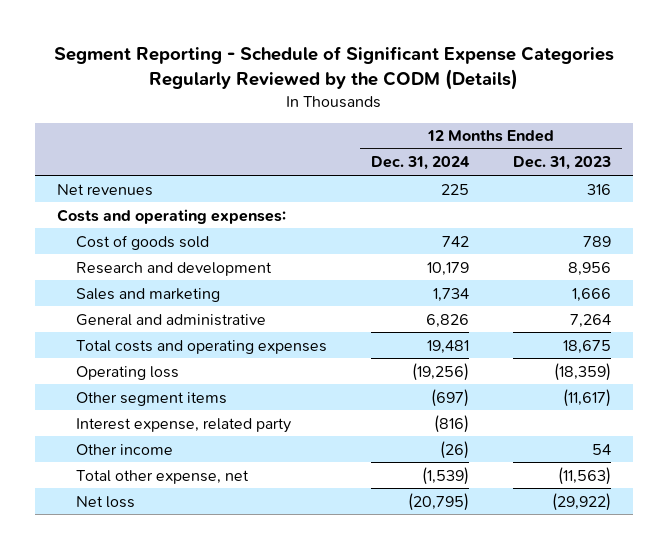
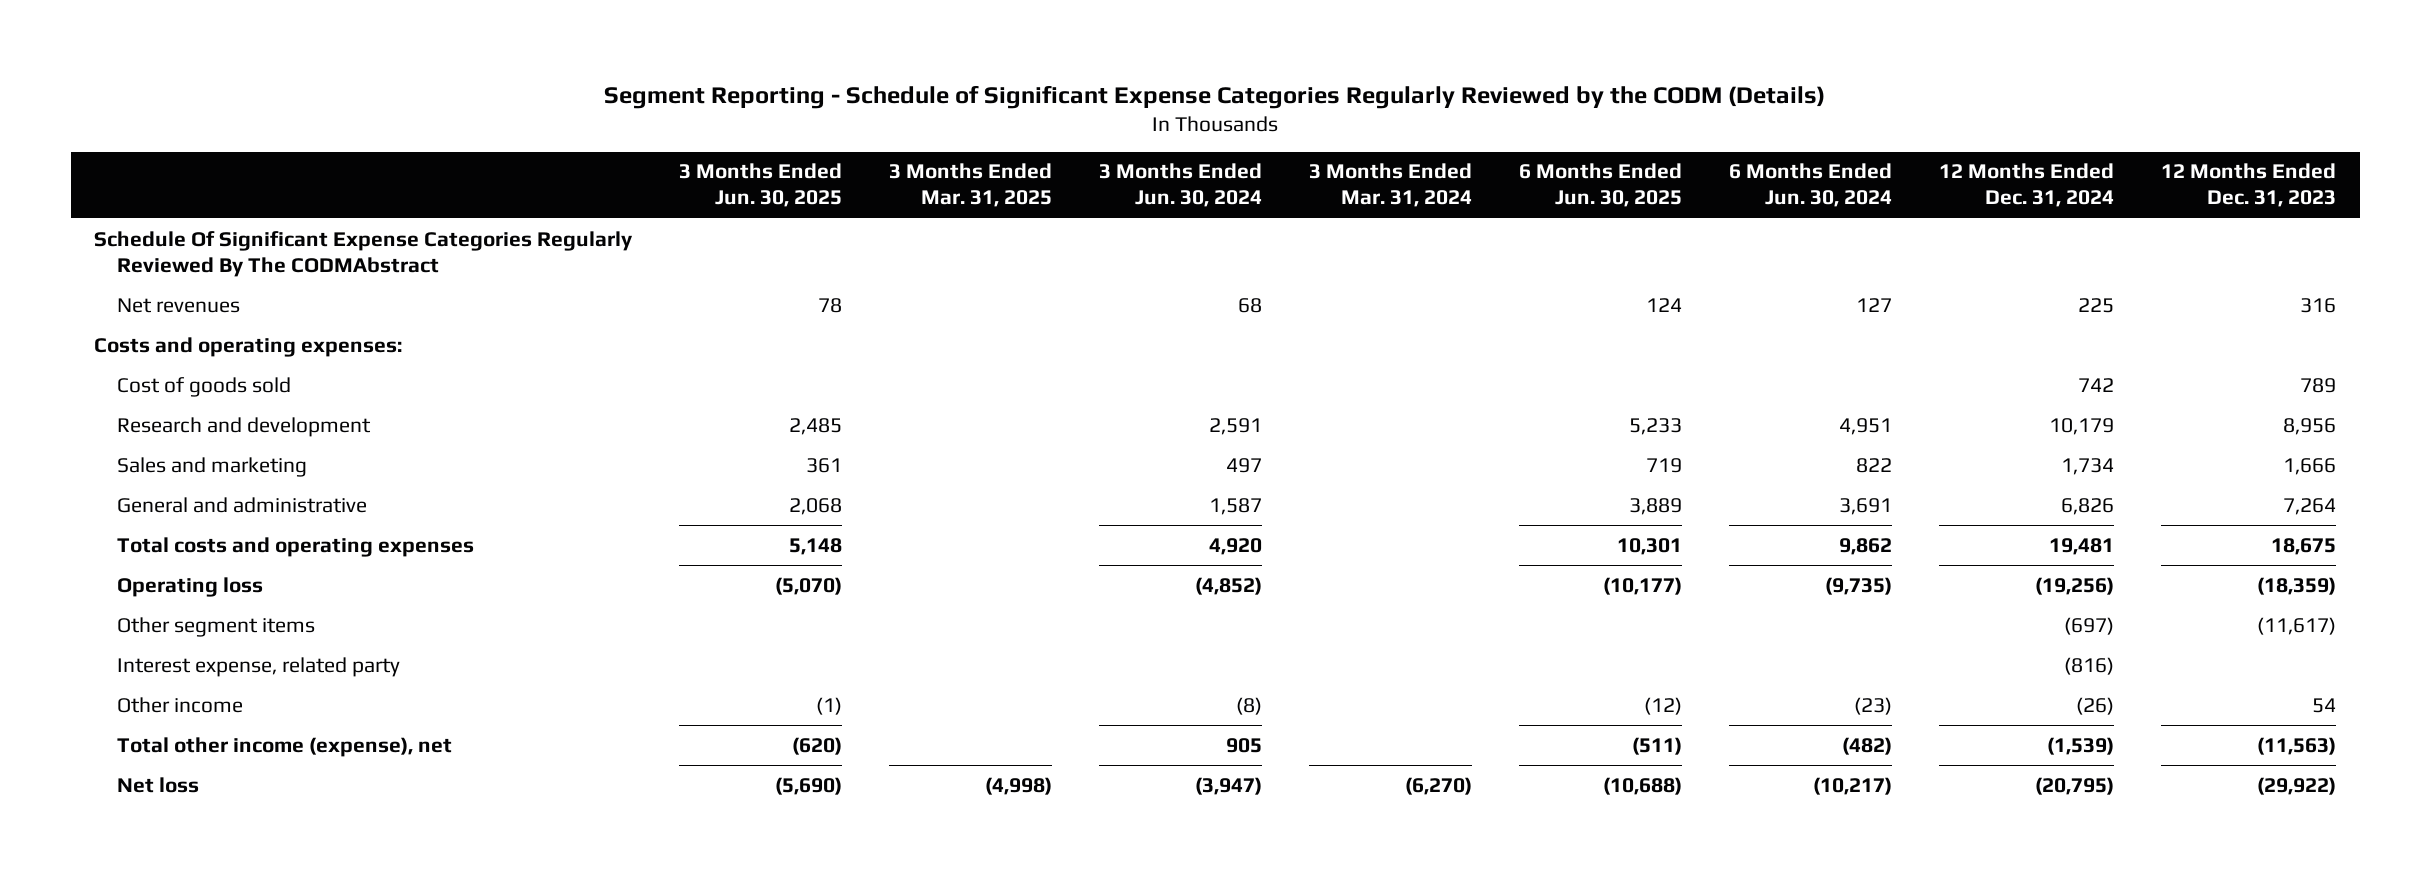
none -> [679,163,843,208] 3 Months Ended Jun. 30, 2025
none -> [889,163,1053,208] 3 Months Ended Mar. 31, 2025
none -> [1099,163,1263,208] 3 Months Ended Jun. 30, 2024
none -> [1309,163,1473,208] 3 Months Ended Mar. 31, 2024
none -> [1519,163,1683,208] 6 Months Ended Jun. 30, 2025
none -> [1729,163,1893,208] 6 Months Ended Jun. 30, 2024
none -> [94,230,634,277] Schedule Of Significant Expense Categories Regularly Reviewed By The CODMAbstract
[76,469,250,484] Total other expense, net -> [116,736,452,757] Total other income (expense), net

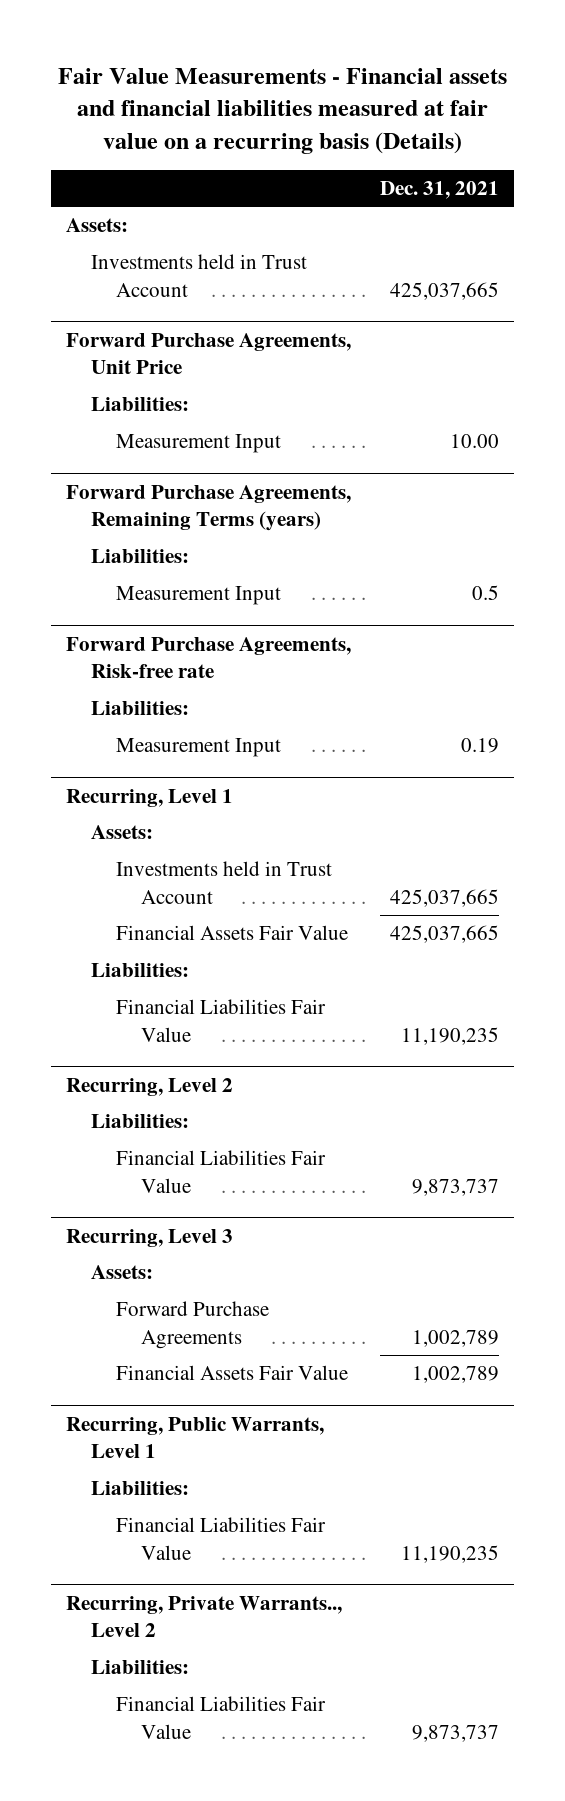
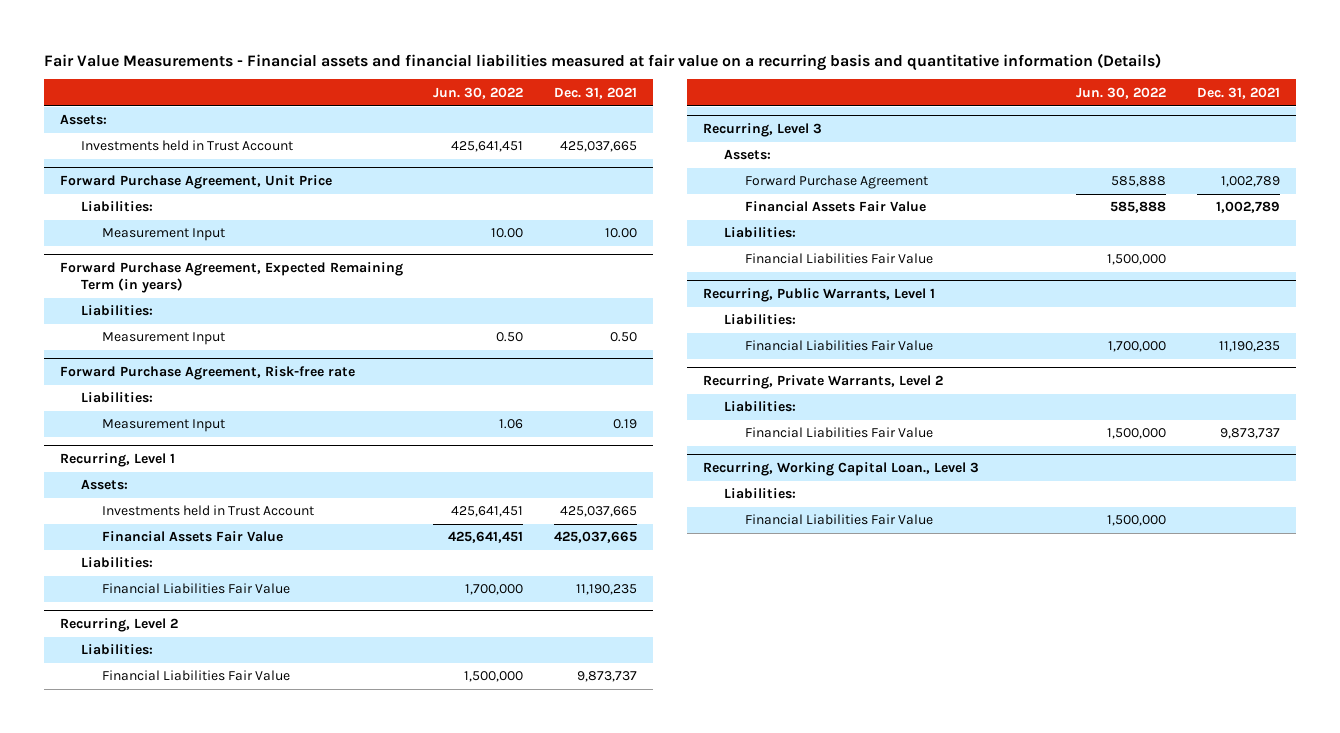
[57,67,507,154] Fair Value Measurements - Financial assets and financial liabilities measured at fair value on a recurring basis (Details) -> [44,52,1162,71] Fair Value Measurements - Financial assets and financial liabilities measured at fair value on a recurring basis and quantitative information (Details)
none -> [433,86,524,99] Jun. 30, 2022
[65,332,351,375] Forward Purchase Agreements, Unit Price -> [59,174,332,189] Forward Purchase Agreement, Unit Price
[65,484,351,532] Forward Purchase Agreements, Remaining Terms (years) -> [59,261,403,294] Forward Purchase Agreement, Expected Remaining Term (in years)
[472,585,500,601] 0.5 -> [610,332,638,343] 0.50
[65,636,351,679] Forward Purchase Agreements, Risk-free rate -> [59,365,355,380] Forward Purchase Agreement, Risk-free rate
[116,1301,270,1349] Forward Purchase Agreements -> [745,175,929,190] Forward Purchase Agreement
none -> [723,227,796,239] Liabilities:
none -> [745,253,934,265] Financial Liabilities Fair Value
[65,1595,342,1638] Recurring, Private Warrants.., Level 2 -> [702,374,943,389] Recurring, Private Warrants, Level 2
none -> [702,461,979,476] Recurring, Working Capital Loan., Level 3
none -> [723,488,796,500] Liabilities:
none -> [745,514,934,526] Financial Liabilities Fair Value

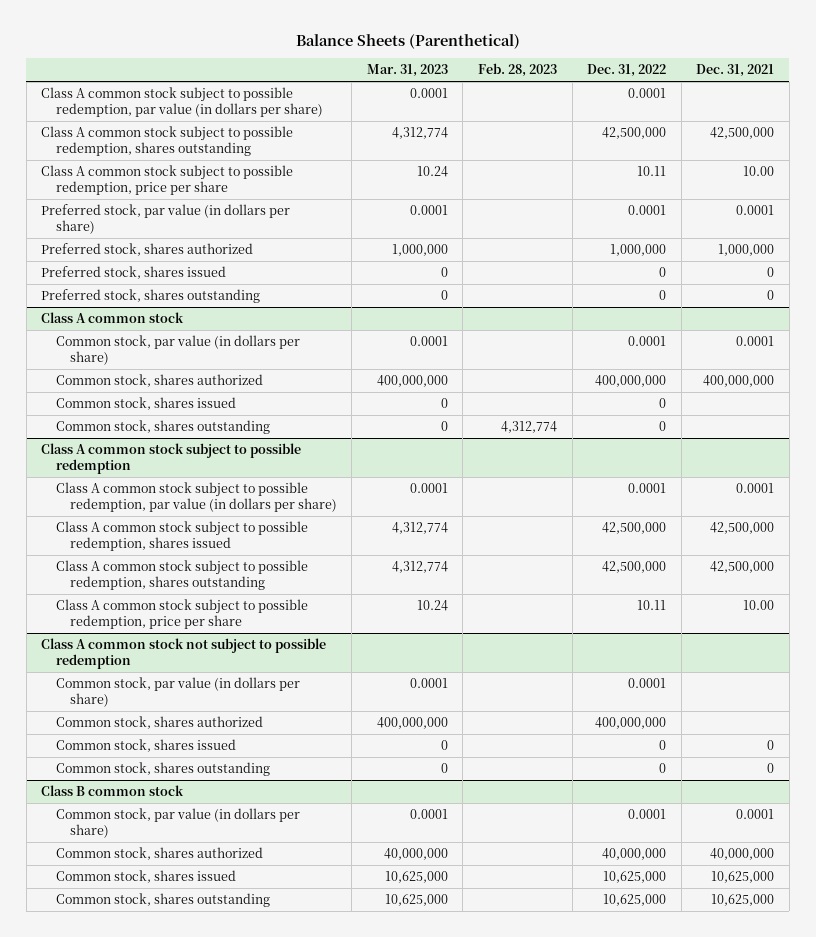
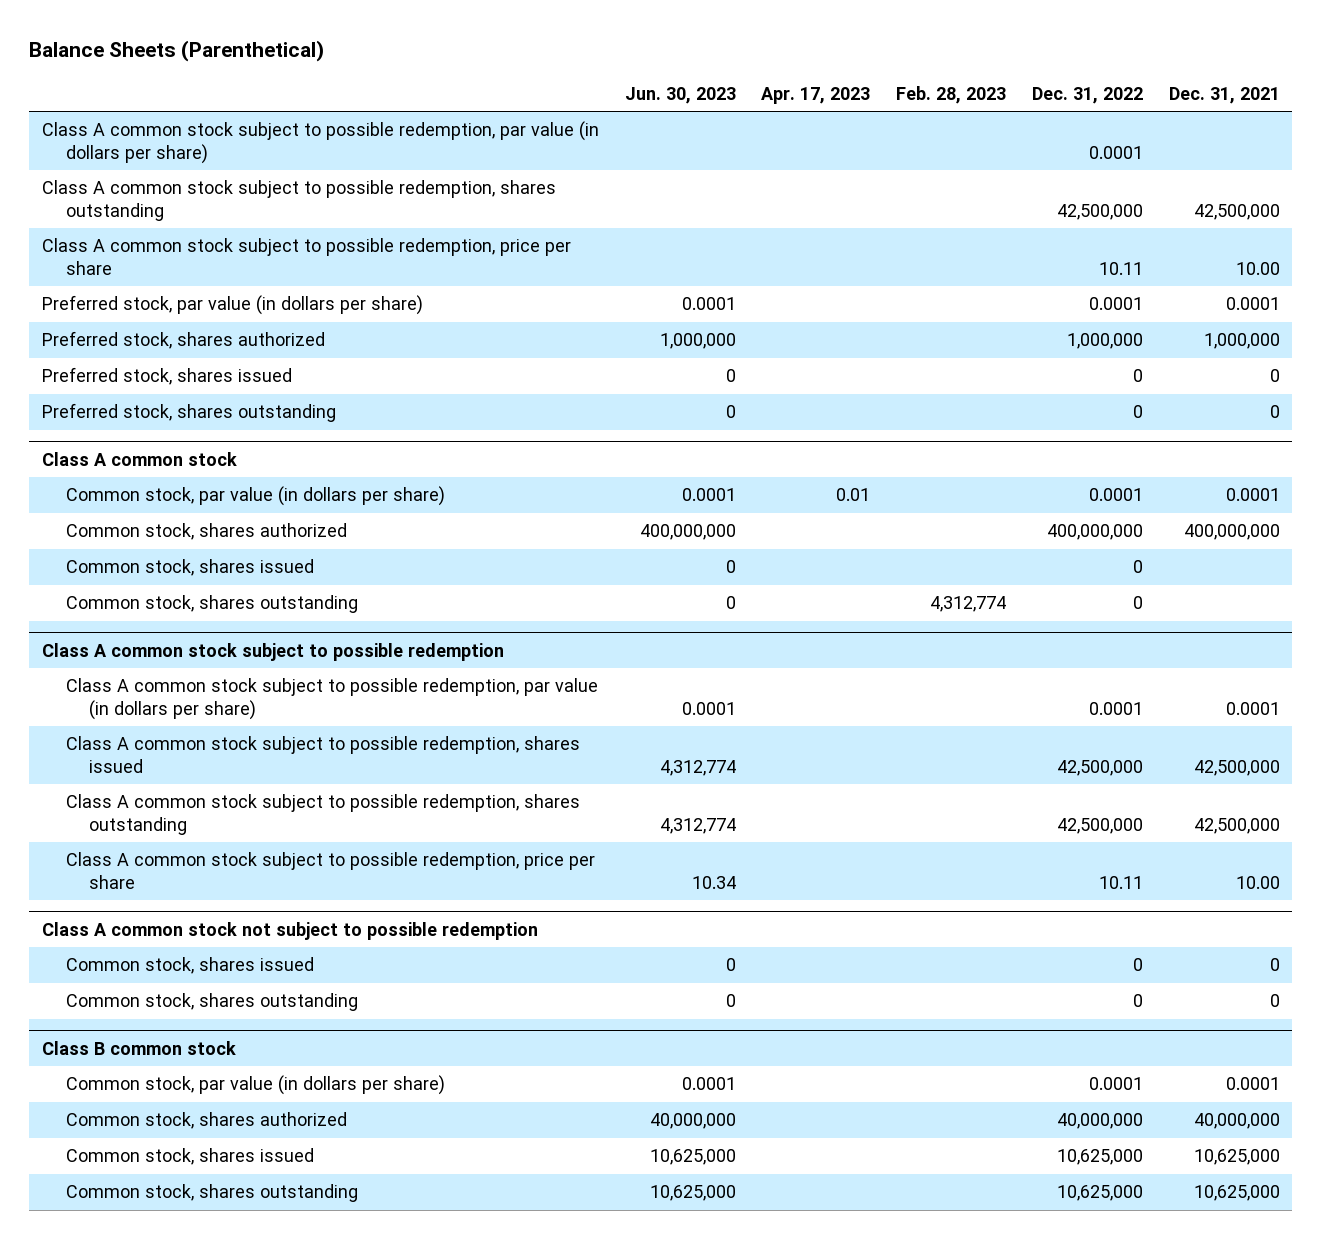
[366,64,448,78] Mar. 31, 2023 -> none
none -> [624,86,736,104] Jun. 30, 2023
none -> [761,86,871,104] Apr. 17, 2023
[55,677,300,707] Common stock, par value (in dollars per share) -> none
[55,716,263,730] Common stock, shares authorized -> none

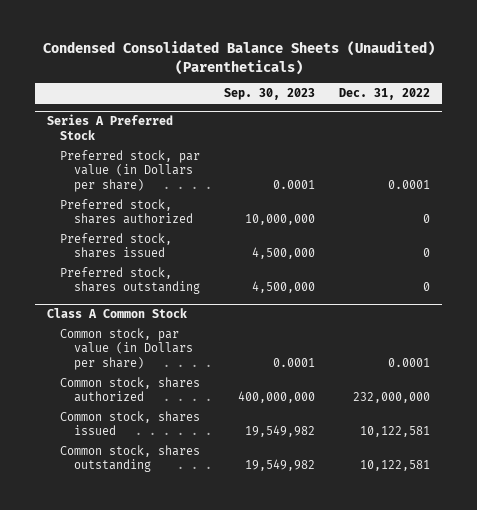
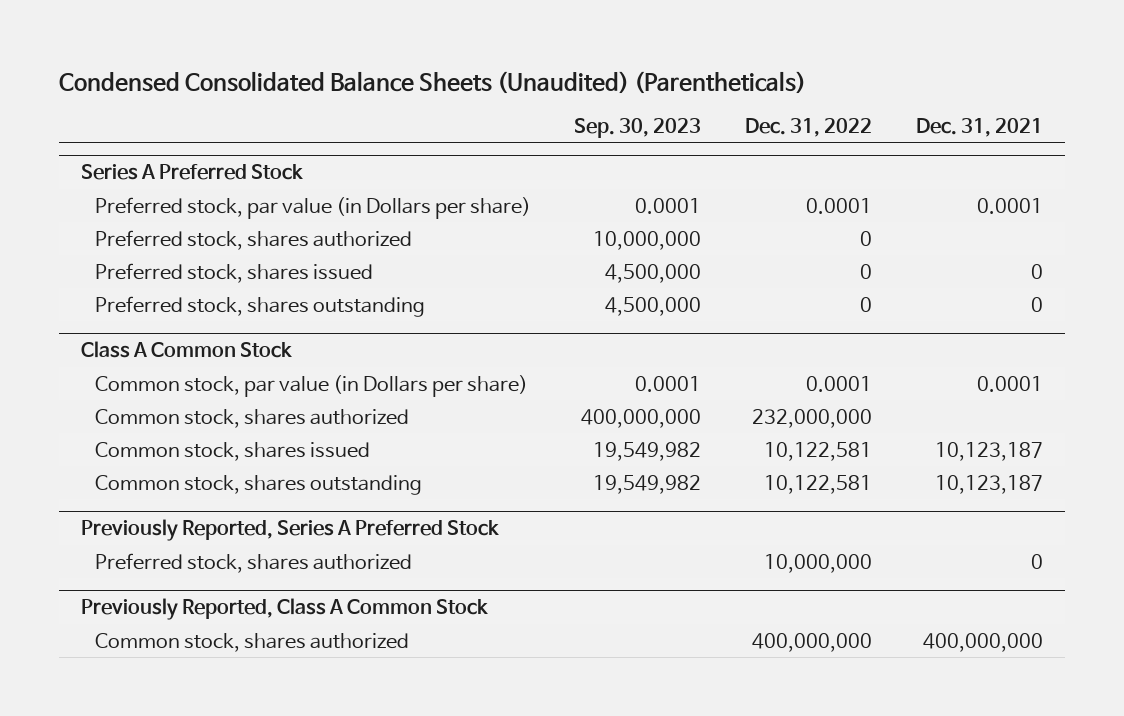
none -> [916,118,1044,138] Dec. 31, 2021
none -> [80,519,499,542] Previously Reported, Series A Preferred Stock
none -> [94,552,412,573] Preferred stock, shares authorized
none -> [80,598,488,621] Previously Reported, Class A Common Stock
none -> [94,632,409,652] Common stock, shares authorized

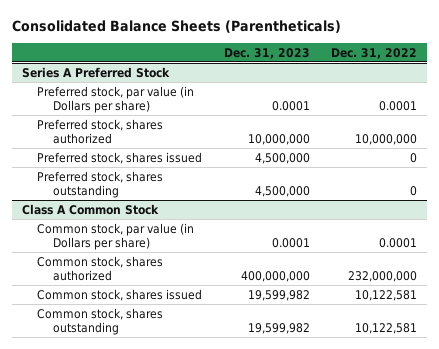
[58,70,806,94] Condensed Consolidated Balance Sheets (Unaudited) (Parentheticals) -> [11,19,341,33] Consolidated Balance Sheets (Parentheticals)
[574,118,702,139] Sep. 30, 2023 -> none
[916,118,1044,138] Dec. 31, 2021 -> none
none -> [223,47,310,59] Dec. 31, 2023
[860,230,873,246] 0 -> [354,134,417,146] 10,000,000
[80,519,499,542] Previously Reported, Series A Preferred Stock -> none
[94,552,412,573] Preferred stock, shares authorized -> none
[80,598,488,621] Previously Reported, Class A Common Stock -> none
[94,632,409,652] Common stock, shares authorized -> none

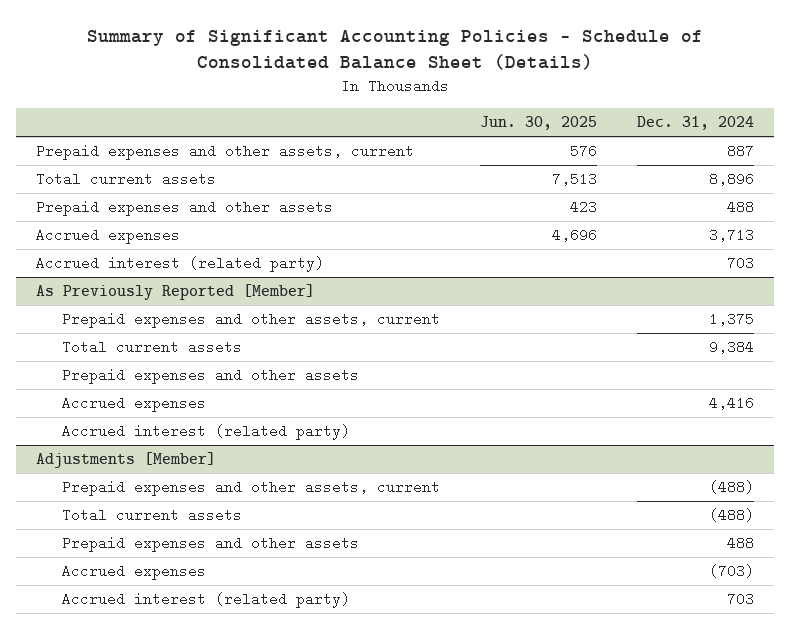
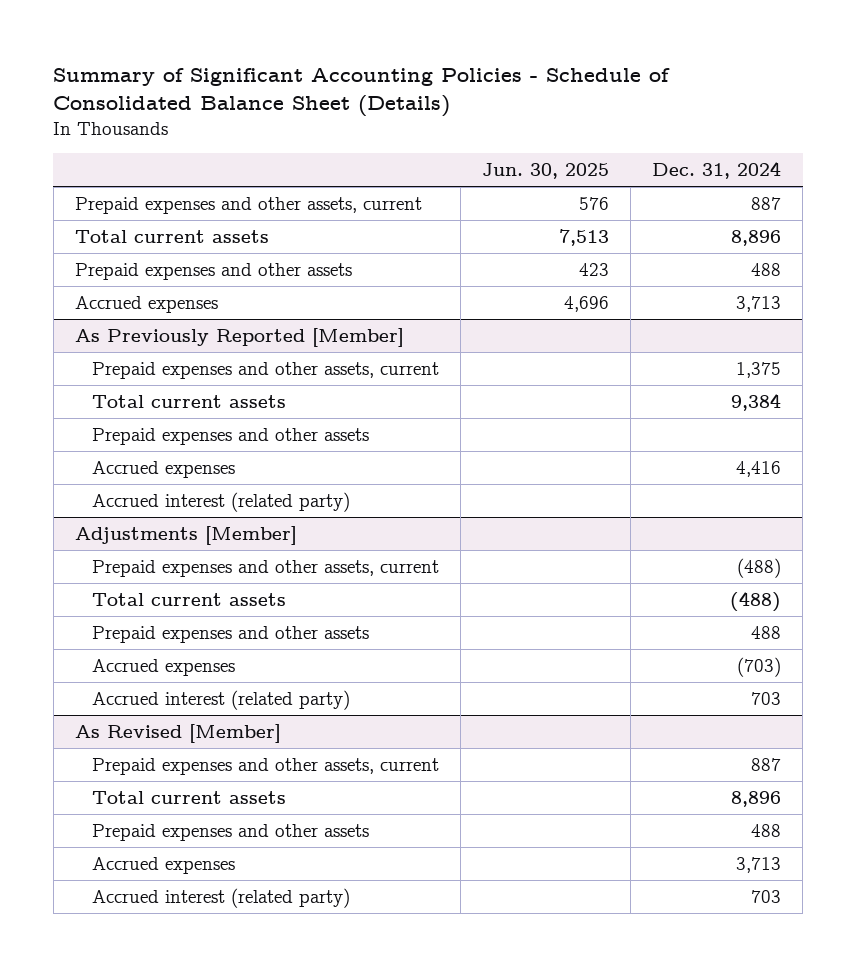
[35,256,324,273] Accrued interest (related party) -> none
none -> [74,723,281,743] As Revised [Member]
none -> [91,757,439,775] Prepaid expenses and other assets, current
none -> [91,790,286,804] Total current assets
none -> [91,823,369,841] Prepaid expenses and other assets
none -> [91,856,235,874] Accrued expenses
none -> [91,887,350,908] Accrued interest (related party)

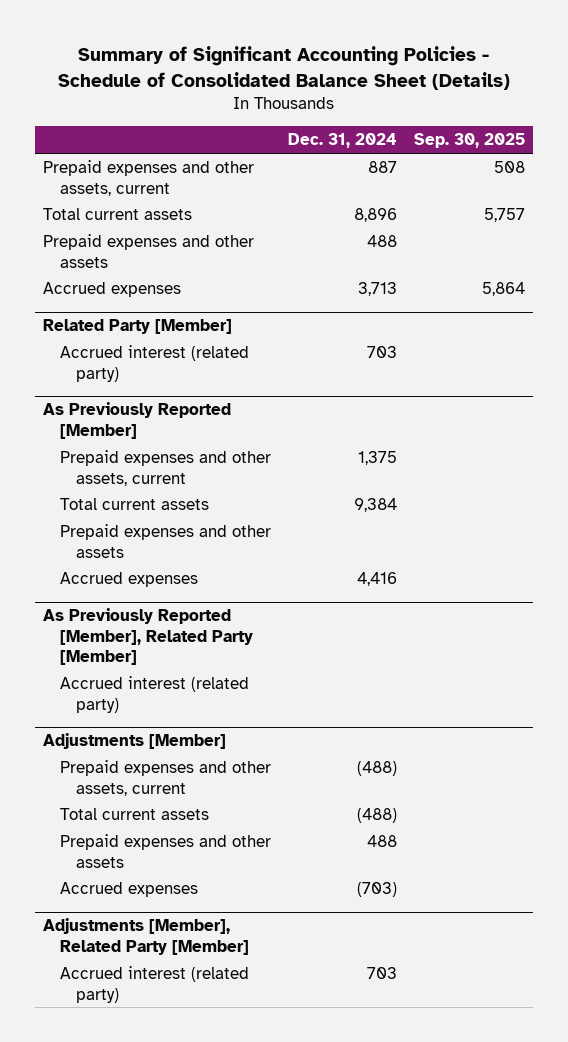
[481,163,609,180] Jun. 30, 2025 -> none
none -> [413,133,525,149] Sep. 30, 2025
none -> [43,319,233,335] Related Party [Member]
none -> [59,345,249,382] Accrued interest (related party)
none -> [43,608,253,665] As Previously Reported [Member], Related Party [Member]
[91,689,350,710] Accrued interest (related party) -> none
[74,723,281,743] As Revised [Member] -> none
[91,757,439,775] Prepaid expenses and other assets, current -> none
[91,790,286,804] Total current assets -> none
[91,823,369,841] Prepaid expenses and other assets -> none
[91,856,235,874] Accrued expenses -> none
none -> [43,918,249,955] Adjustments [Member], Related Party [Member]

